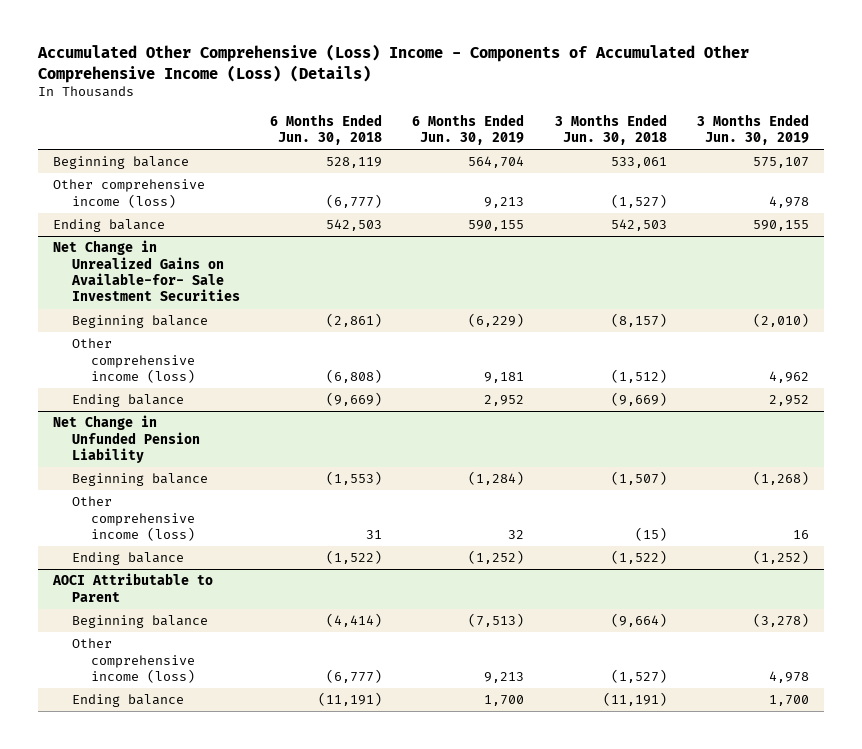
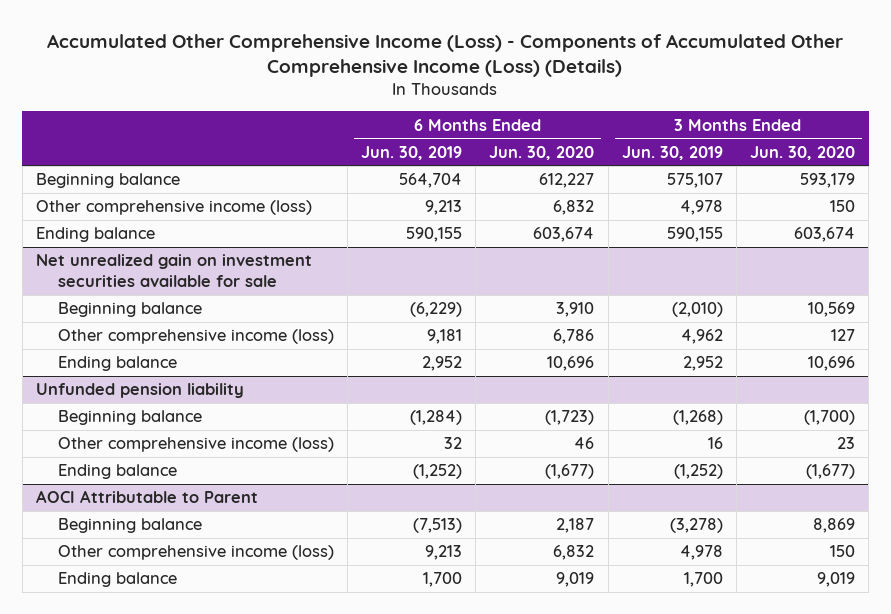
[37,44,750,83] Accumulated Other Comprehensive (Loss) Income - Components of Accumulated Other Comprehensive Income (Loss) (Details) -> [47,33,844,77] Accumulated Other Comprehensive Income (Loss) - Components of Accumulated Other Comprehensive Income (Loss) (Details)
[270,113,383,146] 6 Months Ended Jun. 30, 2018 -> none
[554,113,667,146] 3 Months Ended Jun. 30, 2018 -> none
none -> [489,145,595,160] Jun. 30, 2020
none -> [749,145,855,160] Jun. 30, 2020
[53,240,241,302] Net Change in Unrealized Gains on Available-for- Sale Investment Securities -> [35,254,312,288] Net unrealized gain on investment securities available for sale
[53,415,201,464] Net Change in Unfunded Pension Liability -> [35,383,244,399] Unfunded pension liability

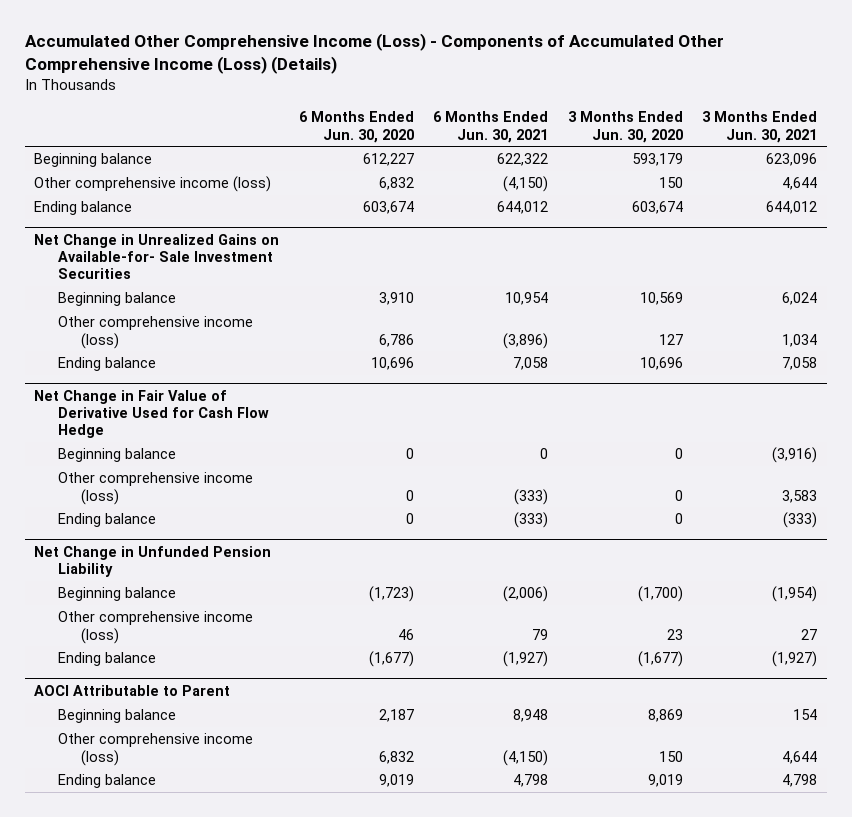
[361,145,463,160] Jun. 30, 2019 -> none
[621,145,723,160] Jun. 30, 2019 -> none
none -> [433,111,549,143] 6 Months Ended Jun. 30, 2021
none -> [702,111,818,143] 3 Months Ended Jun. 30, 2021
[35,254,312,288] Net unrealized gain on investment securities available for sale -> [34,233,280,280] Net Change in Unrealized Gains on Available-for- Sale Investment Securities
none -> [34,389,269,439] Net Change in Fair Value of Derivative Used for Cash Flow Hedge
none -> [57,448,176,463] Beginning balance
none -> [57,472,253,505] Other comprehensive income (loss)
none -> [57,513,156,528] Ending balance
[35,383,244,399] Unfunded pension liability -> [34,545,272,578] Net Change in Unfunded Pension Liability

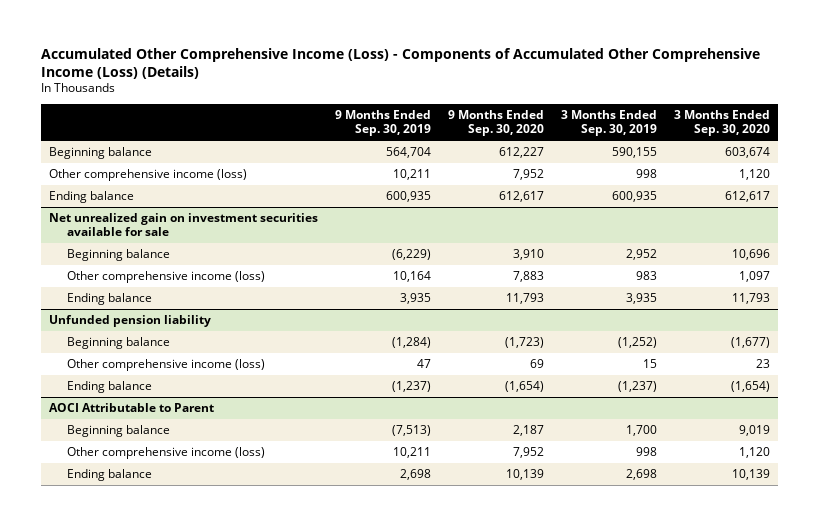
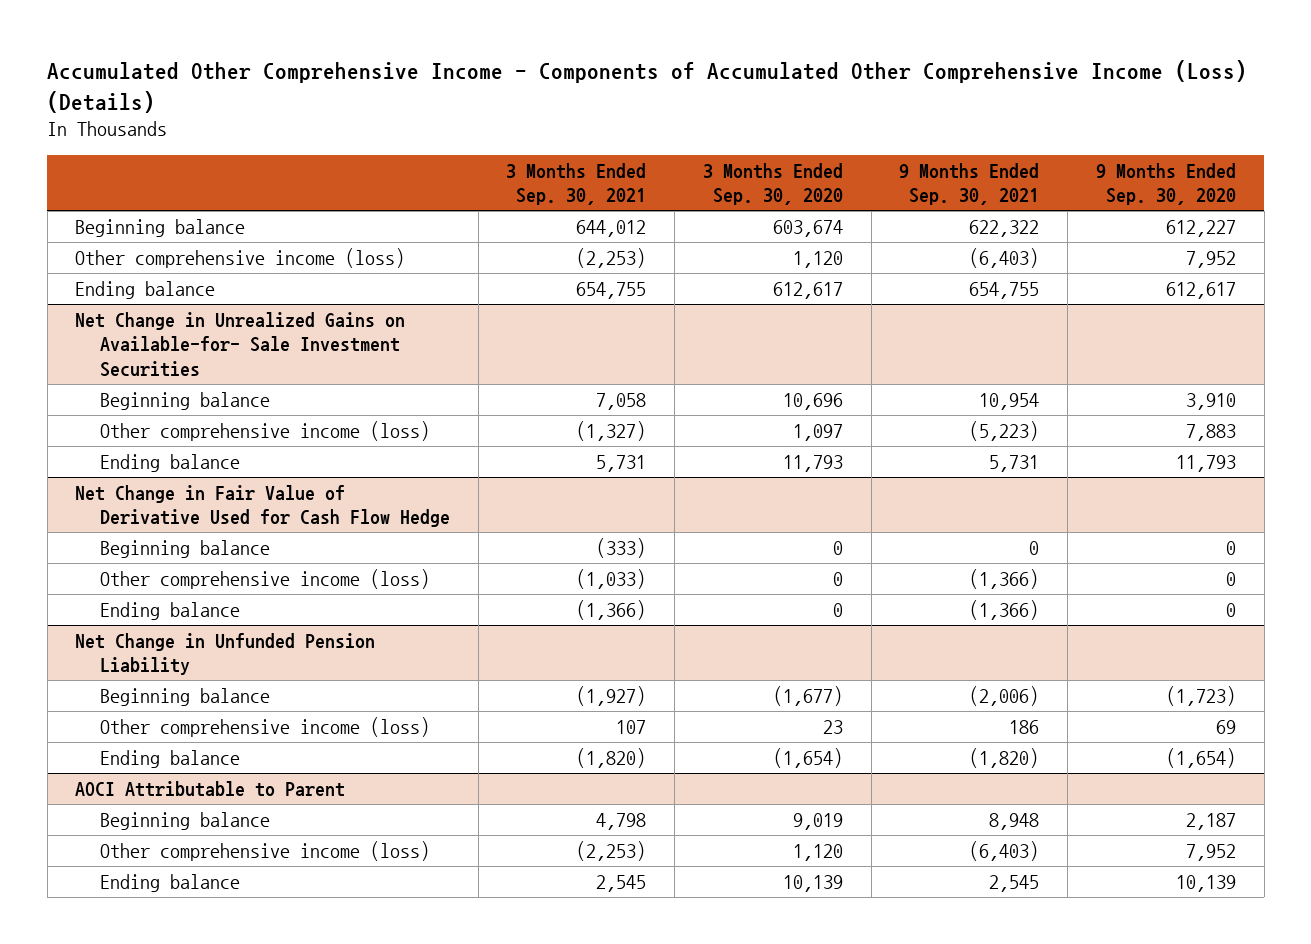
[40,47,760,79] Accumulated Other Comprehensive Income (Loss) - Components of Accumulated Other Comprehensive Income (Loss) (Details) -> [47,59,1248,113] Accumulated Other Comprehensive Income - Components of Accumulated Other Comprehensive Income (Loss) (Details)
[335,110,432,137] 9 Months Ended Sep. 30, 2019 -> none
[560,110,657,137] 3 Months Ended Sep. 30, 2019 -> none
none -> [506,162,647,206] 3 Months Ended Sep. 30, 2021
none -> [899,162,1040,206] 9 Months Ended Sep. 30, 2021
[49,213,319,237] Net unrealized gain on investment securities available for sale -> [75,311,406,378] Net Change in Unrealized Gains on Available-for- Sale Investment Securities
none -> [75,484,450,528] Net Change in Fair Value of Derivative Used for Cash Flow Hedge
none -> [99,539,270,558] Beginning balance
none -> [99,568,430,589] Other comprehensive income (loss)
none -> [99,601,240,620] Ending balance
[49,315,212,328] Unfunded pension liability -> [75,632,376,676] Net Change in Unfunded Pension Liability

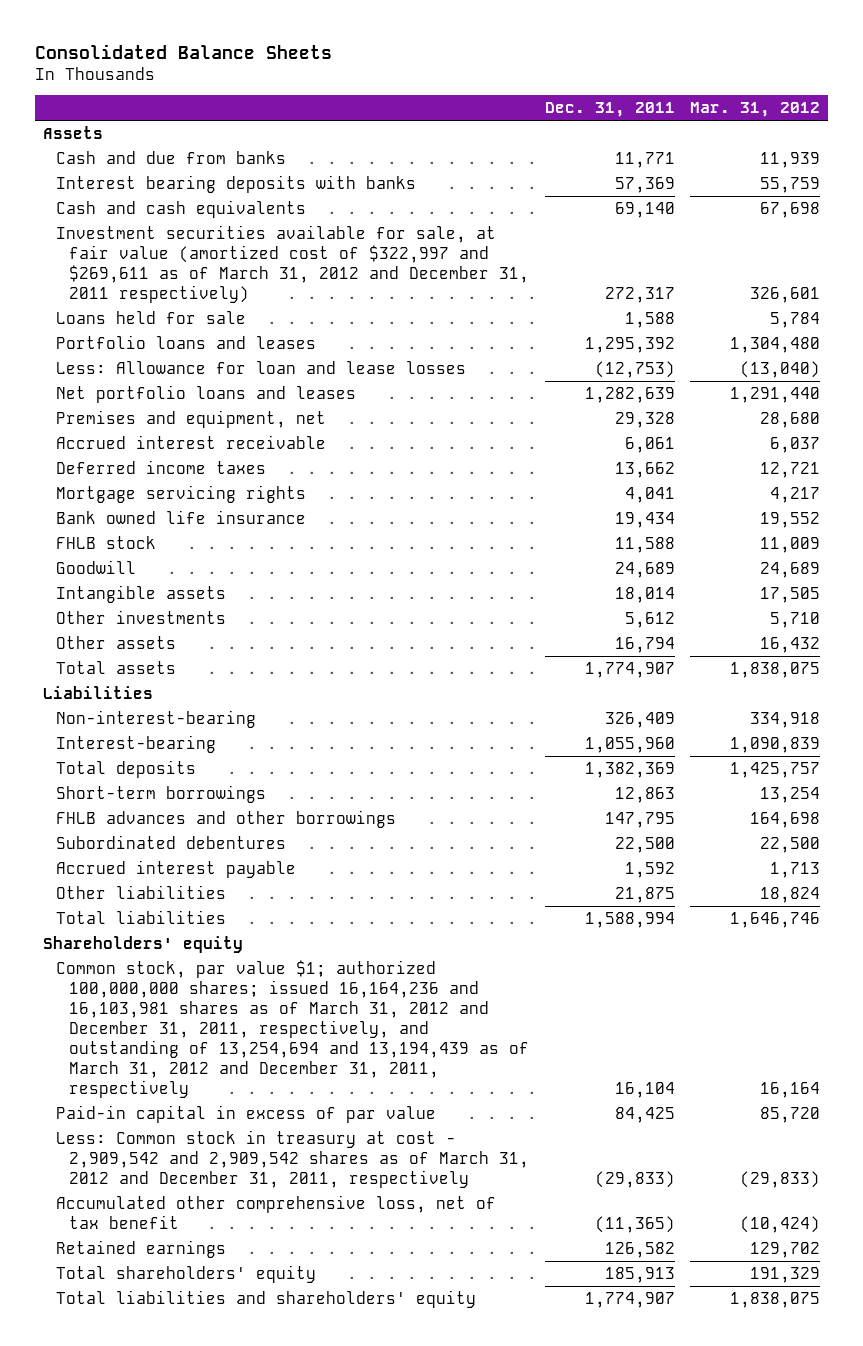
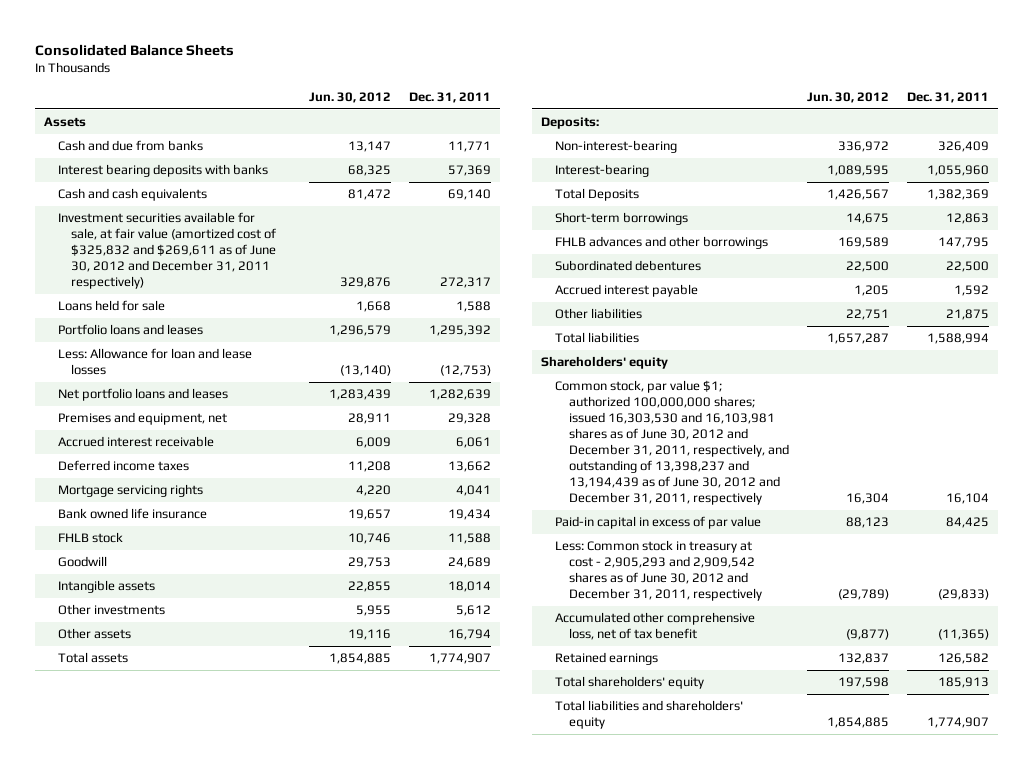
[690,102,821,118] Mar. 31, 2012 -> none
none -> [309,92,392,104] Jun. 30, 2012
[55,224,530,303] Investment securities available for sale, at fair value (amortized cost of $322,997 and $269,611 as of March 31, 2012 and December 31, 2011 respectively) -> [57,212,277,289] Investment securities available for sale, at fair value (amortized cost of $325,832 and $269,611 as of June 30, 2012 and December 31, 2011 respectively)
[42,685,153,699] Liabilities -> none
none -> [541,117,600,130] Deposits:
[55,759,196,778] Total deposits -> [554,188,639,202] Total Deposits
[55,959,530,1098] Common stock, par value $1; authorized 100,000,000 shares; issued 16,164,236 and 16,103,981 shares as of March 31, 2012 and December 31, 2011, respectively, and outstanding of 13,254,694 and 13,194,439 as of March 31, 2012 and December 31, 2011, respectively -> [554,380,789,505] Common stock, par value $1; authorized 100,000,000 shares; issued 16,303,530 and 16,103,981 shares as of June 30, 2012 and December 31, 2011, respectively, and outstanding of 13,398,237 and 13,194,439 as of June 30, 2012 and December 31, 2011, respectively
[55,1129,530,1188] Less: Common stock in treasury at cost - 2,909,542 and 2,909,542 shares as of March 31, 2012 and December 31, 2011, respectively -> [554,540,762,601] Less: Common stock in treasury at cost - 2,905,293 and 2,909,542 shares as of June 30, 2012 and December 31, 2011, respectively

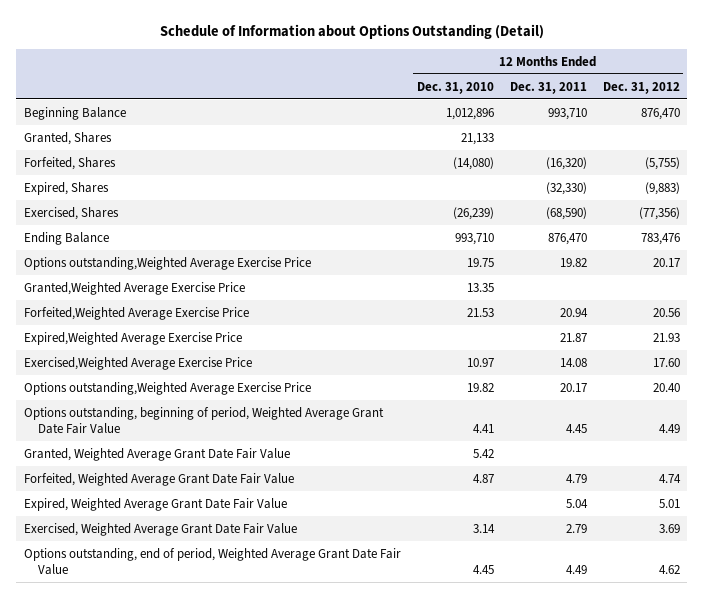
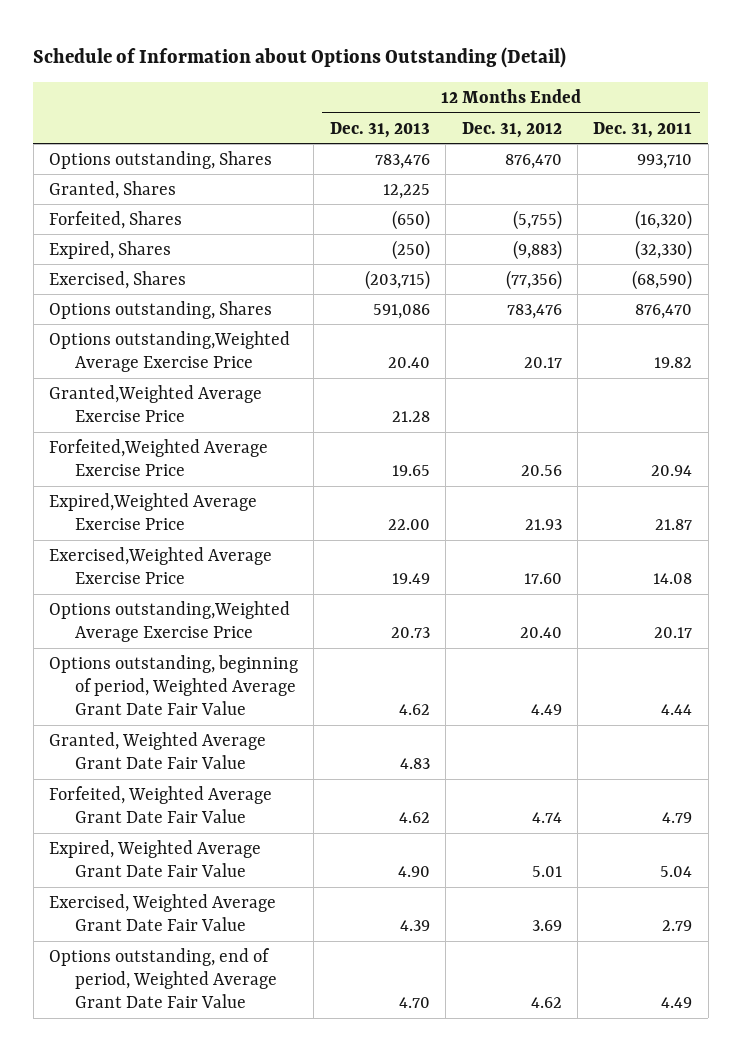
[416,81,494,94] Dec. 31, 2010 -> none
none -> [329,121,430,138] Dec. 31, 2013
[24,106,127,120] Beginning Balance -> [49,150,273,169] Options outstanding, Shares
[24,231,110,245] Ending Balance -> [49,300,273,319] Options outstanding, Shares
[565,424,587,434] 4.45 -> [661,704,693,716] 4.44

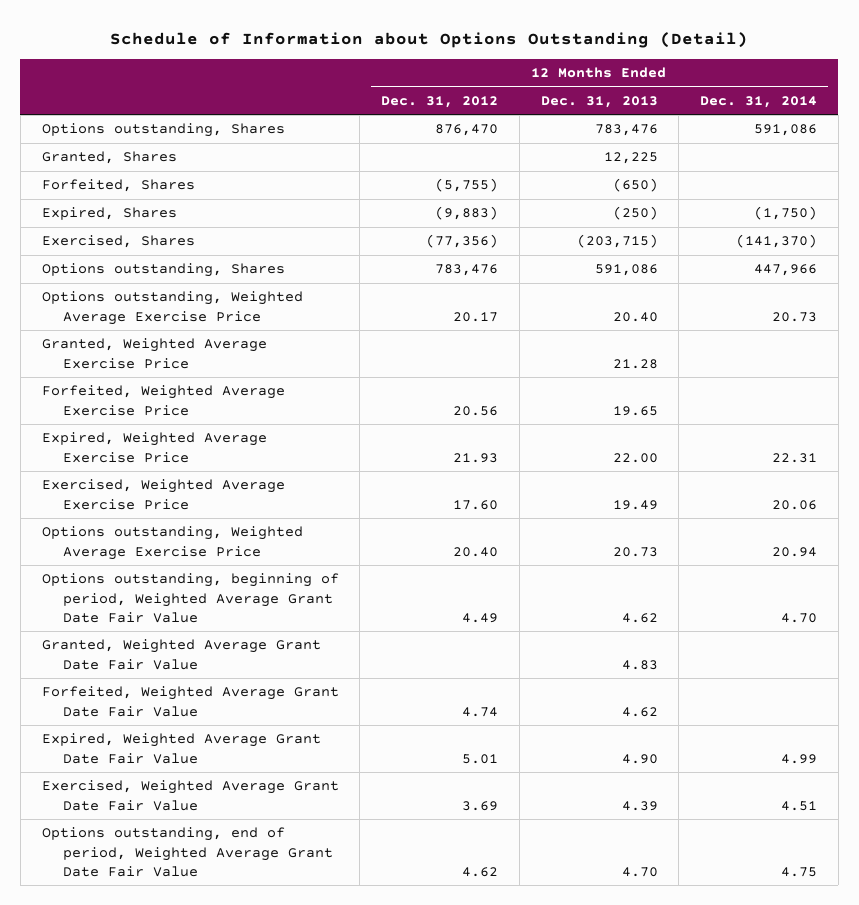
[593,121,693,138] Dec. 31, 2011 -> none
none -> [700,95,818,108] Dec. 31, 2014
[49,330,291,372] Options outstanding,Weighted Average Exercise Price -> [41,291,303,325] Options outstanding, Weighted Average Exercise Price
[49,384,263,422] Granted,Weighted Average Exercise Price -> [41,338,267,369] Granted, Weighted Average Exercise Price
[49,438,269,476] Forfeited,Weighted Average Exercise Price -> [41,385,285,416] Forfeited, Weighted Average Exercise Price
[49,492,258,530] Expired,Weighted Average Exercise Price -> [41,432,267,463] Expired, Weighted Average Exercise Price
[49,546,273,584] Exercised,Weighted Average Exercise Price -> [41,479,285,510] Exercised, Weighted Average Exercise Price
[49,600,291,642] Options outstanding,Weighted Average Exercise Price -> [41,526,303,560] Options outstanding, Weighted Average Exercise Price

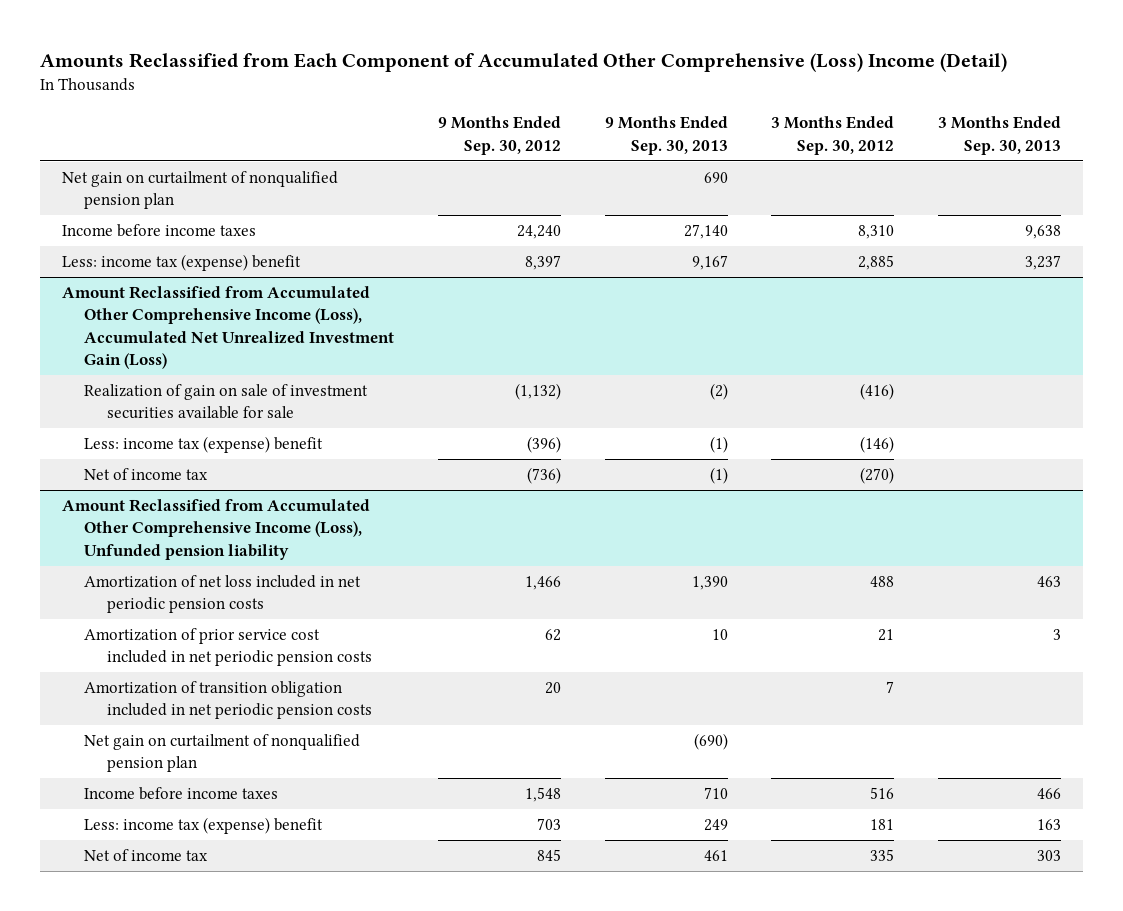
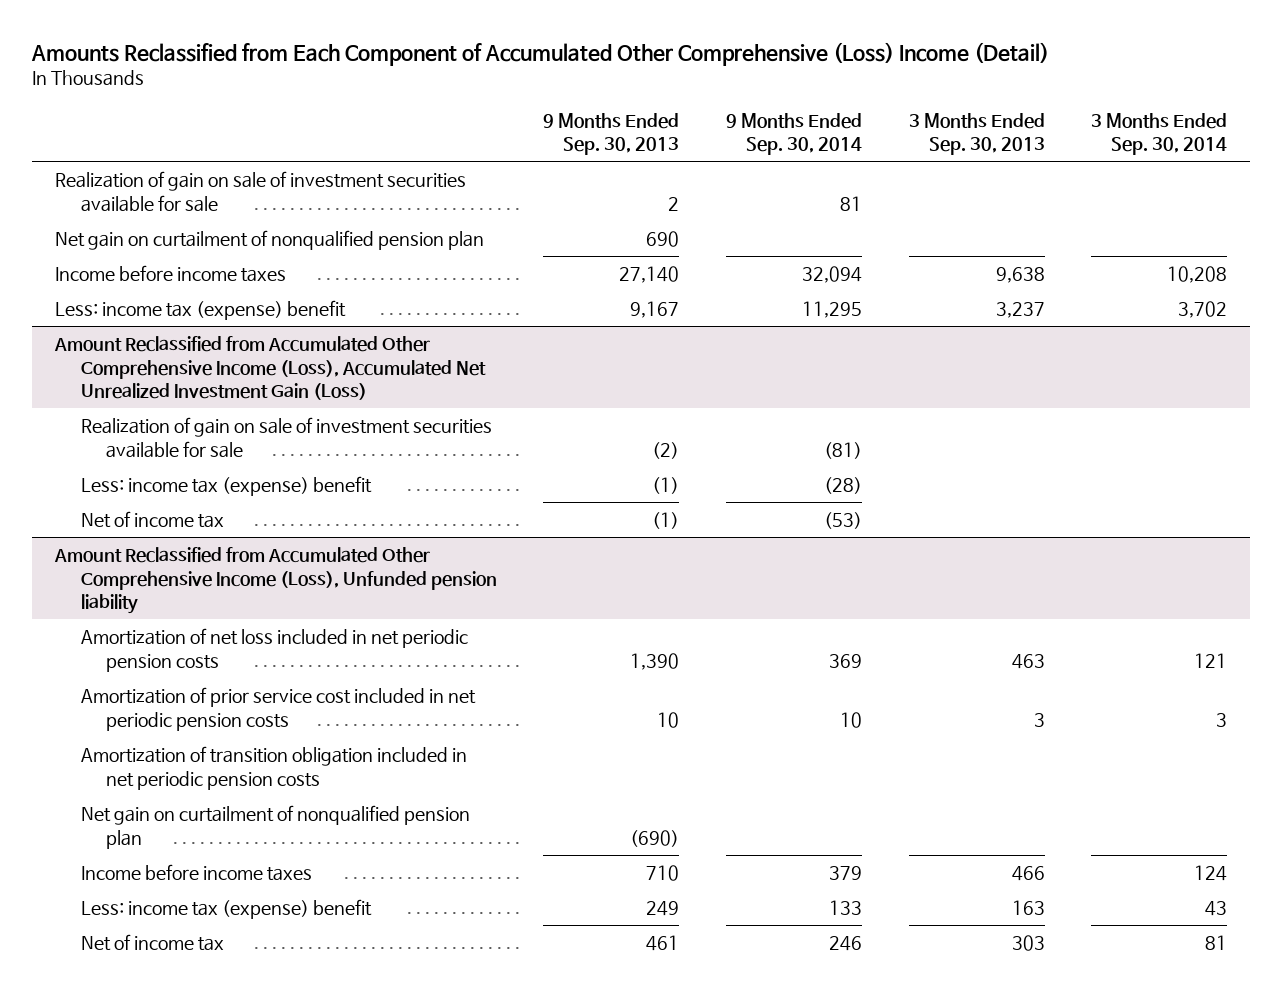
[437,116,561,155] 9 Months Ended Sep. 30, 2012 -> none
[771,116,895,155] 3 Months Ended Sep. 30, 2012 -> none
none -> [725,112,862,156] 9 Months Ended Sep. 30, 2014
none -> [1091,112,1228,156] 3 Months Ended Sep. 30, 2014
none -> [54,171,466,212] Realization of gain on sale of investment securities available for sale

